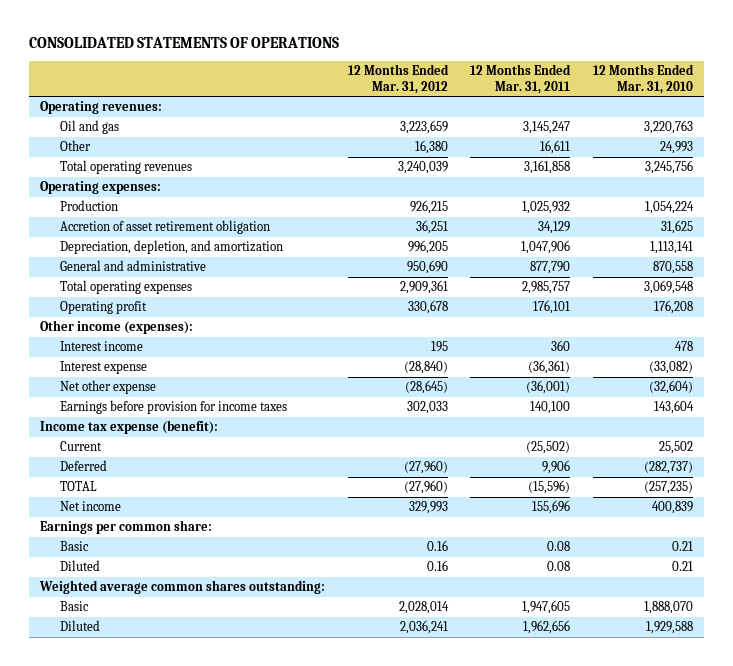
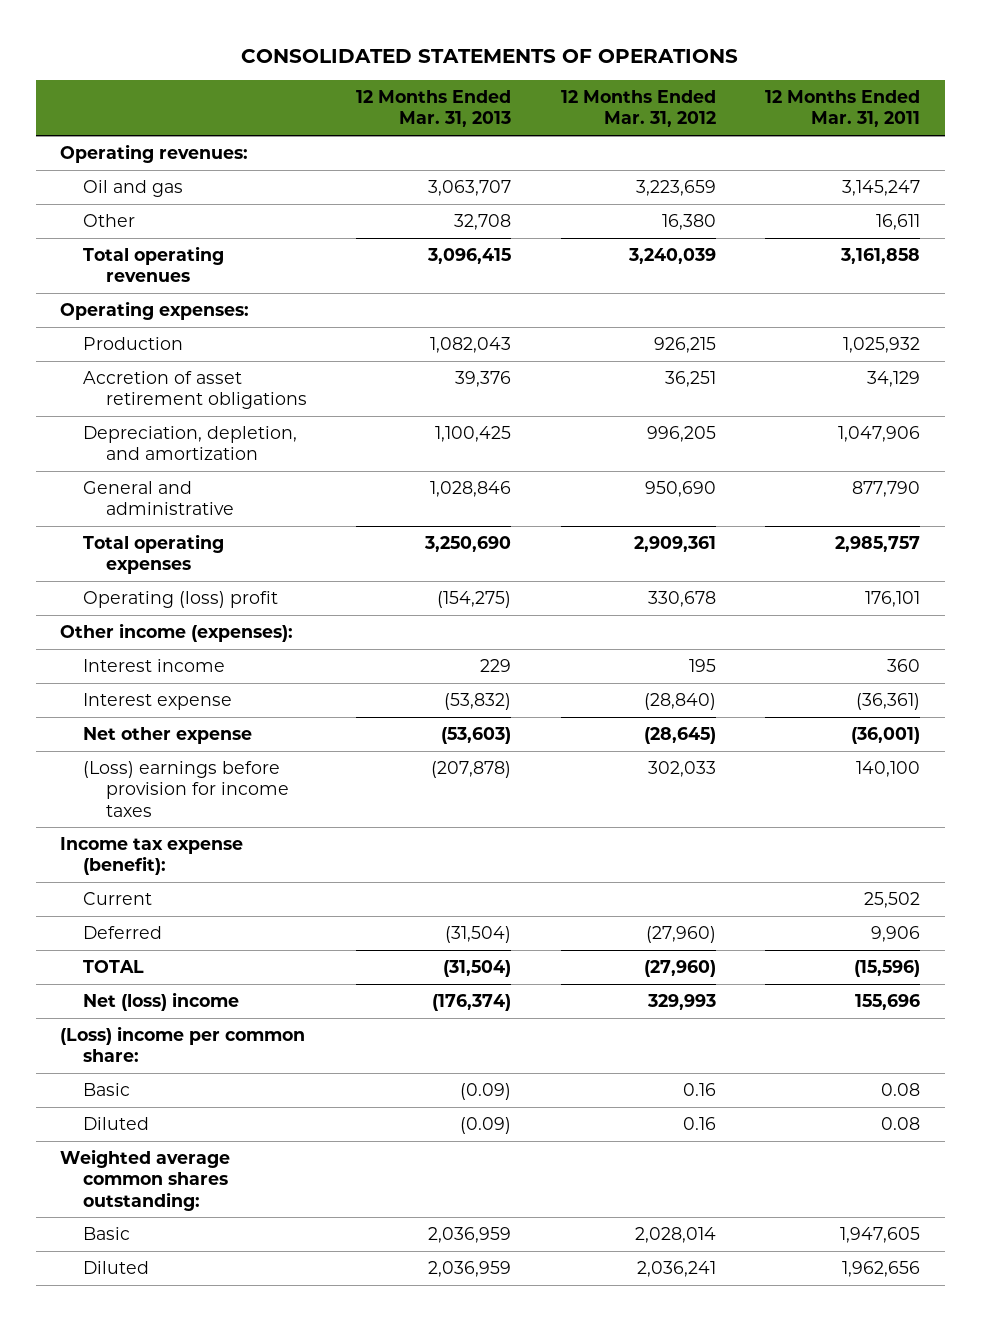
[593,63,695,94] 12 Months Ended Mar. 31, 2010 -> none
none -> [356,90,512,128] 12 Months Ended Mar. 31, 2013
[59,220,270,235] Accretion of asset retirement obligation -> [82,371,307,410] Accretion of asset retirement obligations
[59,301,147,315] Operating profit -> [82,591,278,609] Operating (loss) profit
[59,400,287,415] Earnings before provision for income taxes -> [82,761,289,817] (Loss) earnings before provision for income taxes
[526,441,571,455] (25,502) -> [864,892,921,909] 25,502
[59,501,121,512] Net income -> [82,992,239,1012] Net (loss) income
[40,520,213,535] Earnings per common share: -> [60,1026,306,1063] (Loss) income per common share:

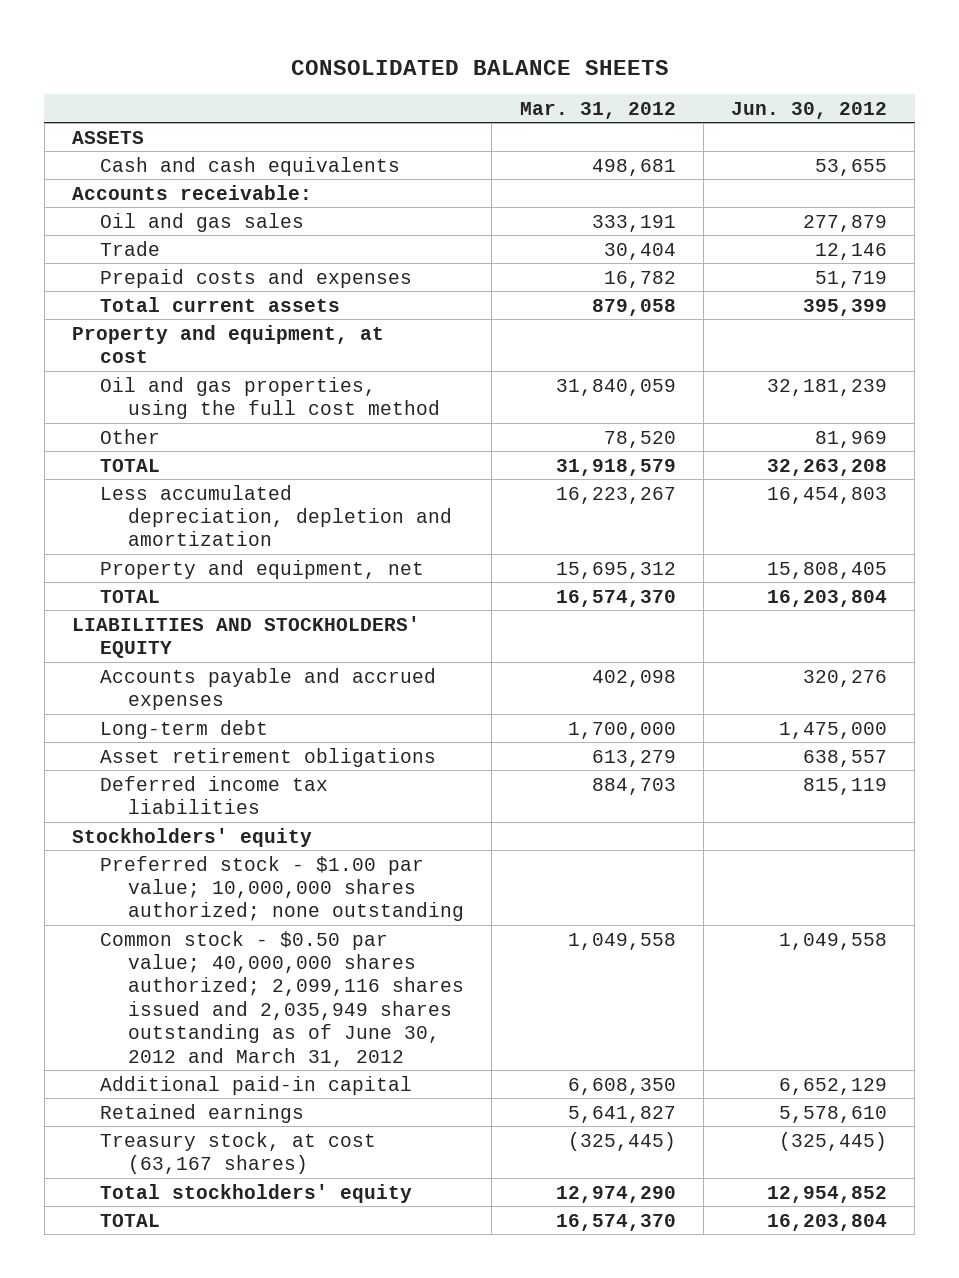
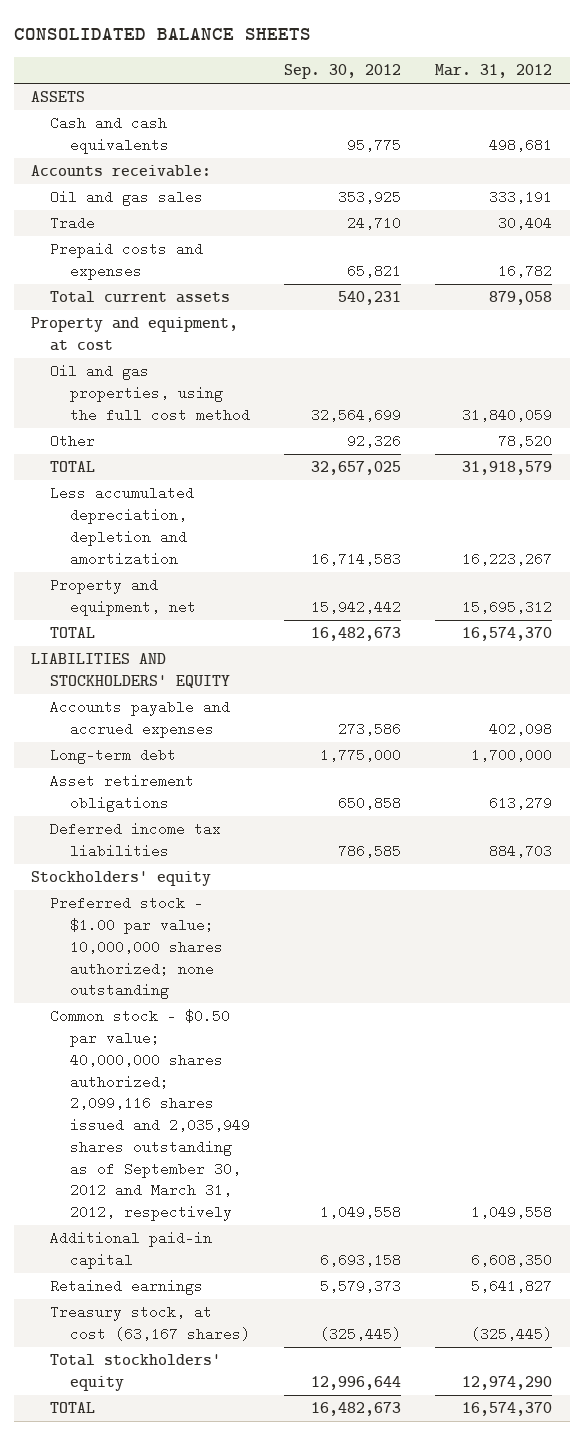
[731,101,888,119] Jun. 30, 2012 -> none
none -> [284,64,402,80] Sep. 30, 2012
[99,930,465,1067] Common stock - $0.50 par value; 40,000,000 shares authorized; 2,099,116 shares issued and 2,035,949 shares outstanding as of June 30, 2012 and March 31, 2012 -> [50,1009,251,1222] Common stock - $0.50 par value; 40,000,000 shares authorized; 2,099,116 shares issued and 2,035,949 shares outstanding as of September 30, 2012 and March 31, 2012, respectively

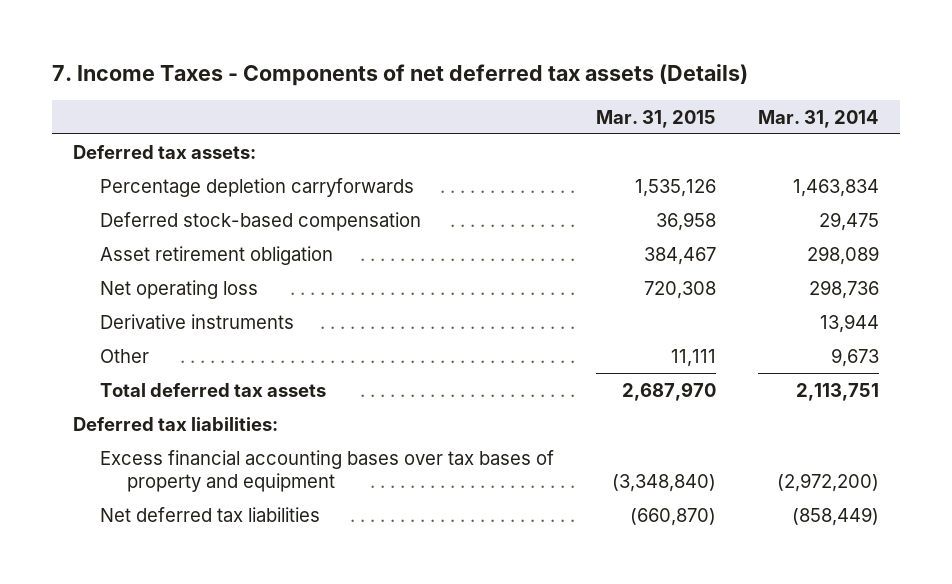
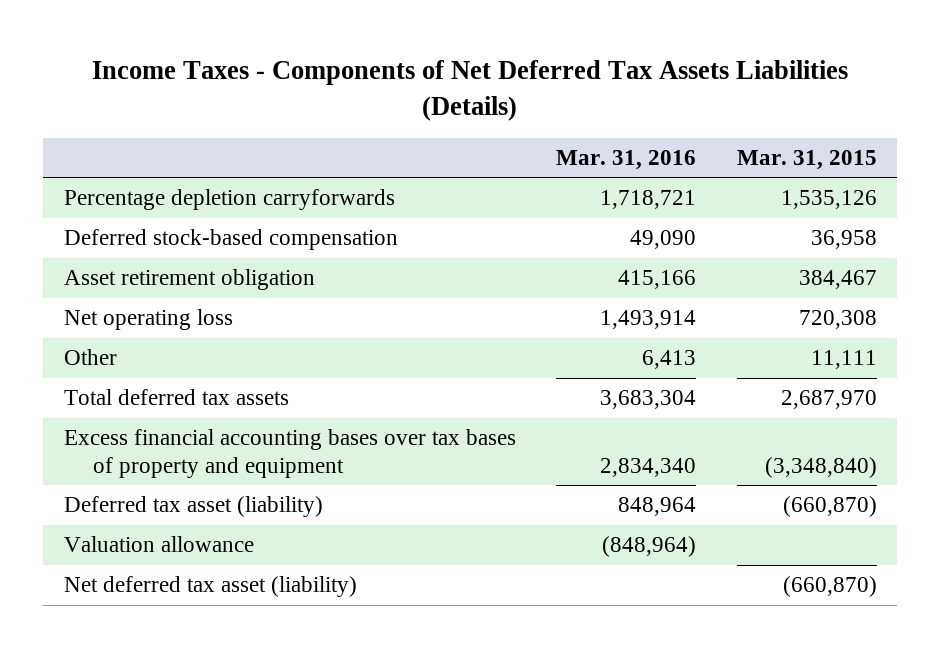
[52,64,749,87] 7. Income Taxes - Components of net deferred tax assets (Details) -> [92,59,849,121] Income Taxes - Components of Net Deferred Tax Assets Liabilities (Details)
[757,109,879,128] Mar. 31, 2014 -> none
none -> [556,150,697,171] Mar. 31, 2016
[73,144,257,159] Deferred tax assets: -> none
[99,313,294,329] Derivative instruments -> none
[73,416,279,431] Deferred tax liabilities: -> none
none -> [63,496,323,518] Deferred tax asset (liability)
none -> [63,536,254,553] Valuation allowance
[99,506,320,522] Net deferred tax liabilities -> [63,576,357,598] Net deferred tax asset (liability)

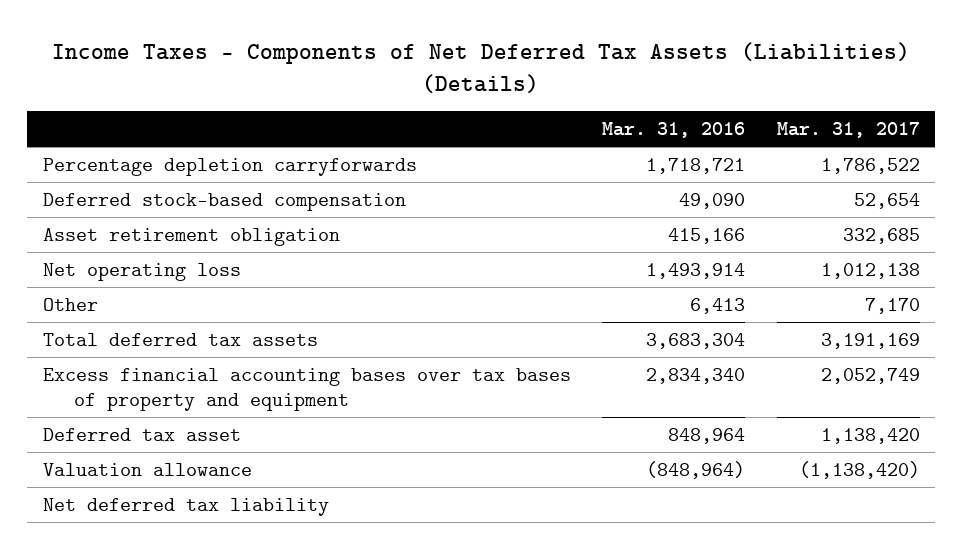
[92,59,849,121] Income Taxes - Components of Net Deferred Tax Assets Liabilities (Details) -> [52,41,911,93] Income Taxes - Components of Net Deferred Tax Assets (Liabilities) (Details)
[736,150,877,171] Mar. 31, 2015 -> none
none -> [776,121,920,138] Mar. 31, 2017
[63,496,323,518] Deferred tax asset (liability) -> [42,427,241,441] Deferred tax asset
[63,576,357,598] Net deferred tax asset (liability) -> [42,497,329,516] Net deferred tax liability

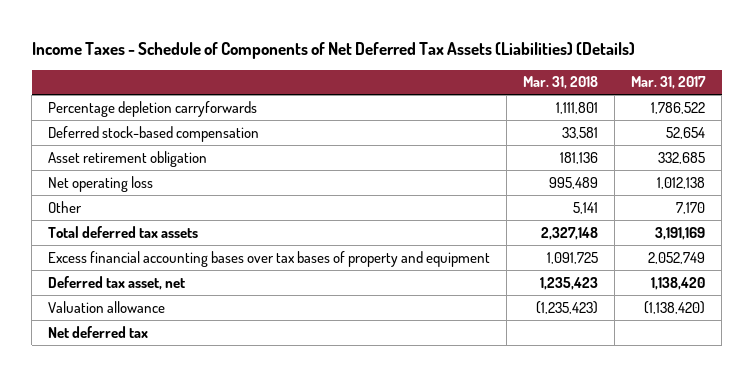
[52,41,911,93] Income Taxes - Components of Net Deferred Tax Assets (Liabilities) (Details) -> [31,41,635,59] Income Taxes - Schedule of Components of Net Deferred Tax Assets (Liabilities) (Details)
[602,121,746,138] Mar. 31, 2016 -> none
none -> [523,76,599,90] Mar. 31, 2018
[42,427,241,441] Deferred tax asset -> [48,275,186,290] Deferred tax asset, net
[42,497,329,516] Net deferred tax liability -> [48,325,149,338] Net deferred tax

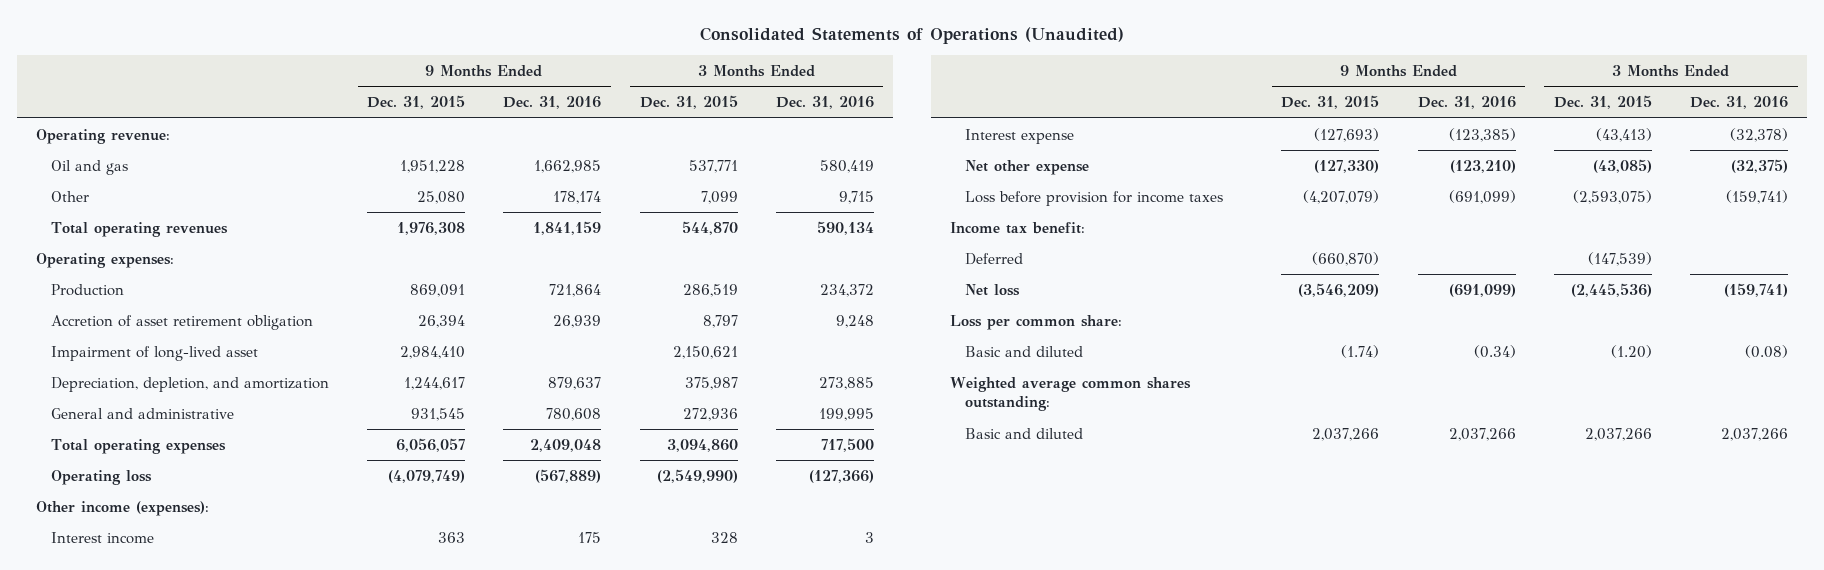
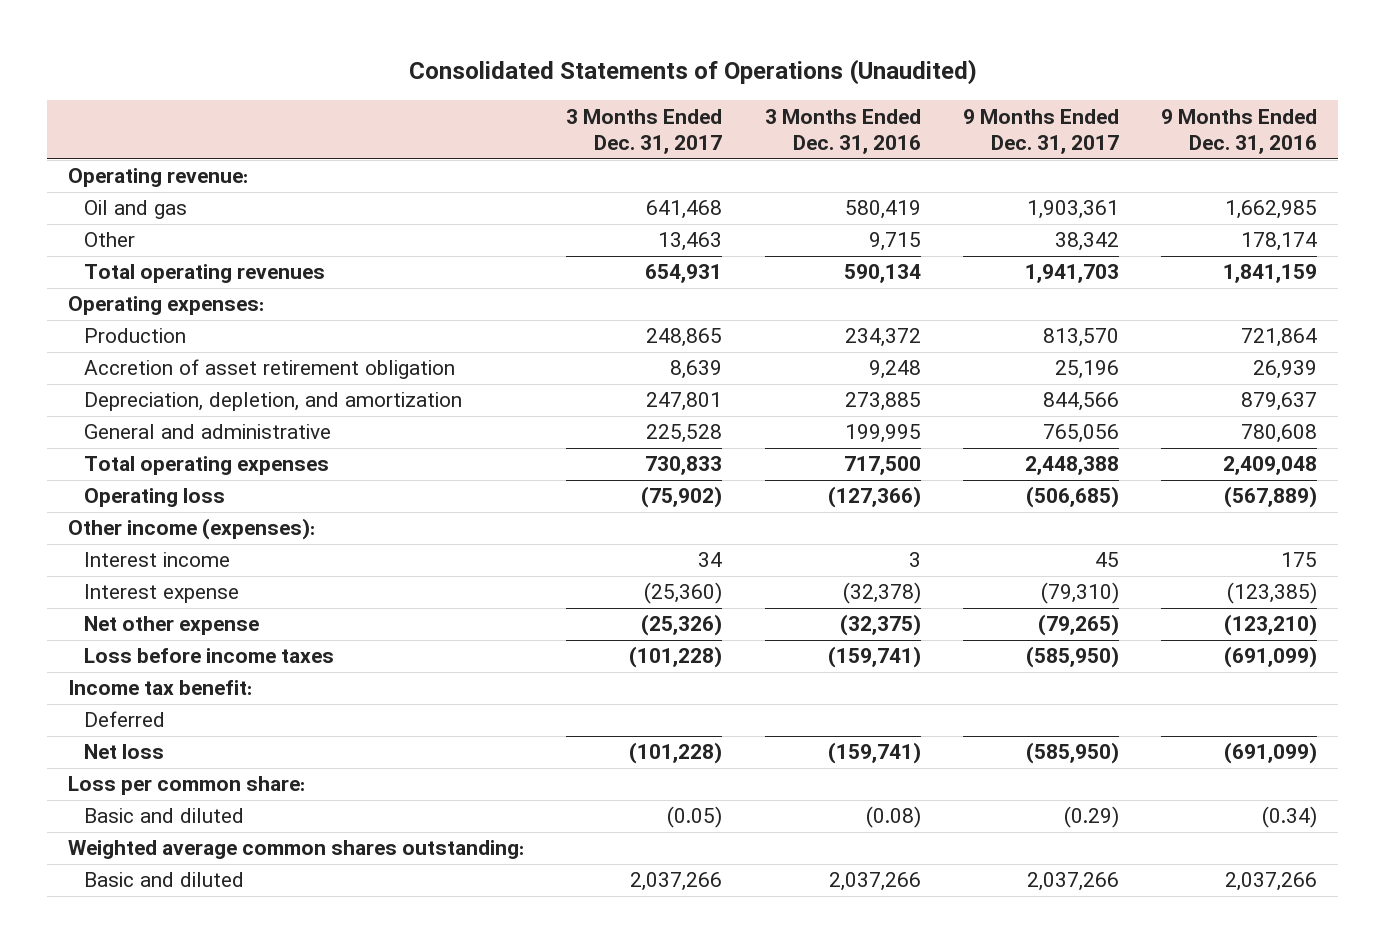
[367,95,466,110] Dec. 31, 2015 -> none
[639,95,738,110] Dec. 31, 2015 -> none
none -> [566,108,723,154] 3 Months Ended Dec. 31, 2017
none -> [962,108,1119,154] 9 Months Ended Dec. 31, 2017
[50,345,258,361] Impairment of long-lived asset -> none
[965,190,1224,206] Loss before provision for income taxes -> [84,648,335,664] Loss before income taxes

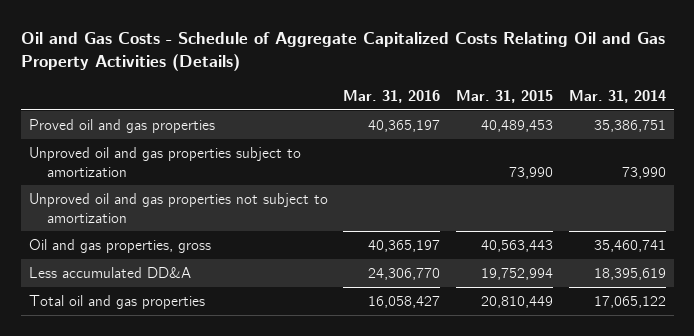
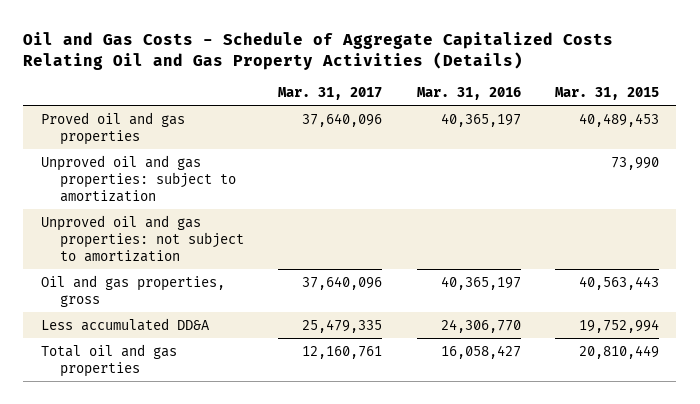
[568,89,666,103] Mar. 31, 2014 -> none
none -> [278,86,383,100] Mar. 31, 2017
[28,147,301,177] Unproved oil and gas properties subject to amortization -> [40,154,236,202] Unproved oil and gas properties: subject to amortization
[28,193,328,223] Unproved oil and gas properties not subject to amortization -> [40,214,244,262] Unproved oil and gas properties: not subject to amortization

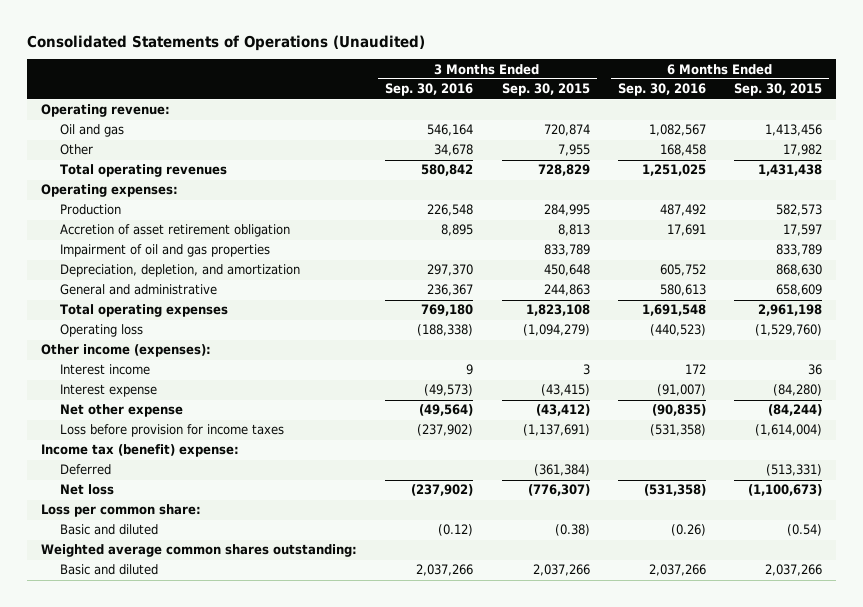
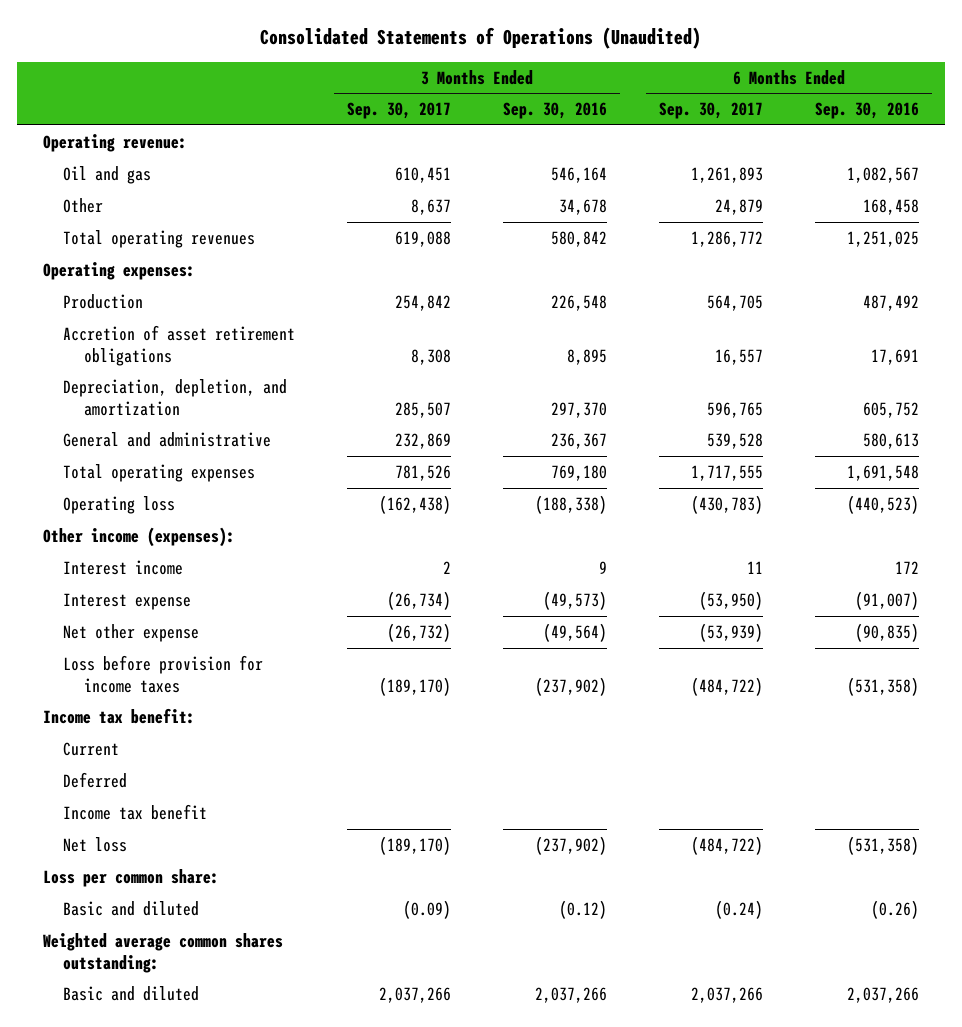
[501,83,590,97] Sep. 30, 2015 -> none
[733,83,822,97] Sep. 30, 2015 -> none
none -> [347,102,452,120] Sep. 30, 2017
none -> [658,102,763,120] Sep. 30, 2017
[59,244,270,258] Impairment of oil and gas properties -> none
[59,224,290,238] Accretion of asset retirement obligation -> [63,324,296,366] Accretion of asset retirement obligations
[41,444,240,458] Income tax (benefit) expense: -> [43,707,196,724] Income tax benefit:
none -> [63,741,120,756] Current
none -> [63,803,208,820] Income tax benefit

